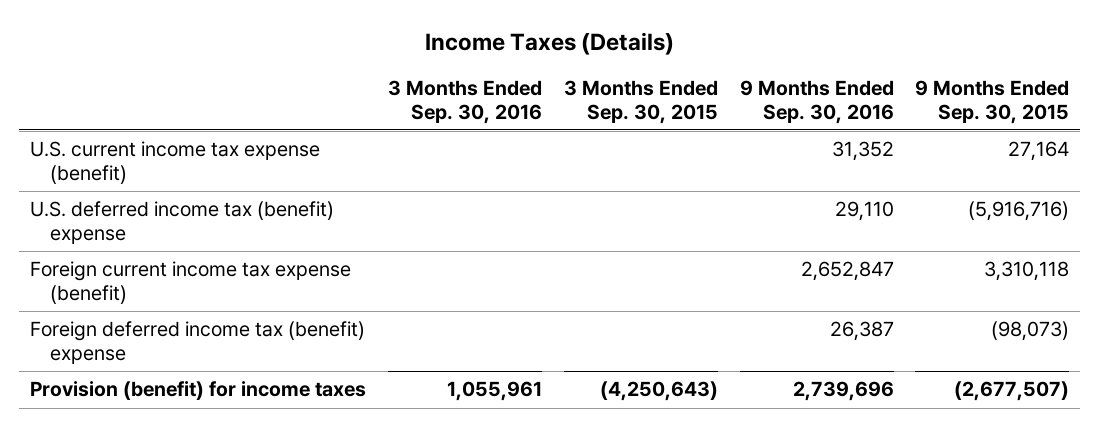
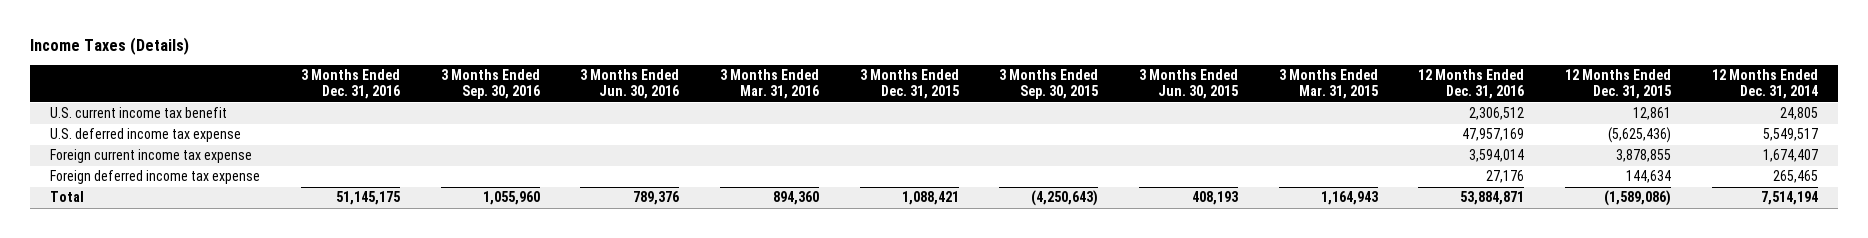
[739,79,894,124] 9 Months Ended Sep. 30, 2016 -> none
[915,79,1070,124] 9 Months Ended Sep. 30, 2015 -> none
none -> [300,69,400,100] 3 Months Ended Dec. 31, 2016
none -> [580,69,680,100] 3 Months Ended Jun. 30, 2016
none -> [720,69,820,100] 3 Months Ended Mar. 31, 2016
none -> [859,69,959,100] 3 Months Ended Dec. 31, 2015
none -> [1139,69,1239,100] 3 Months Ended Jun. 30, 2015
none -> [1278,69,1378,100] 3 Months Ended Mar. 31, 2015
none -> [1418,69,1525,100] 12 Months Ended Dec. 31, 2016
none -> [1565,69,1672,100] 12 Months Ended Dec. 31, 2015
none -> [1711,69,1818,100] 12 Months Ended Dec. 31, 2014
[29,381,366,401] Provision (benefit) for income taxes -> none
[29,141,320,185] U.S. current income tax expense (benefit) -> [50,107,228,119] U.S. current income tax benefit
[29,201,334,245] U.S. deferred income tax (benefit) expense -> [50,128,242,143] U.S. deferred income tax expense
[29,261,351,305] Foreign current income tax expense (benefit) -> [50,149,253,164] Foreign current income tax expense
[29,321,365,365] Foreign deferred income tax (benefit) expense -> [50,170,261,185] Foreign deferred income tax expense
none -> [50,191,85,203] Total

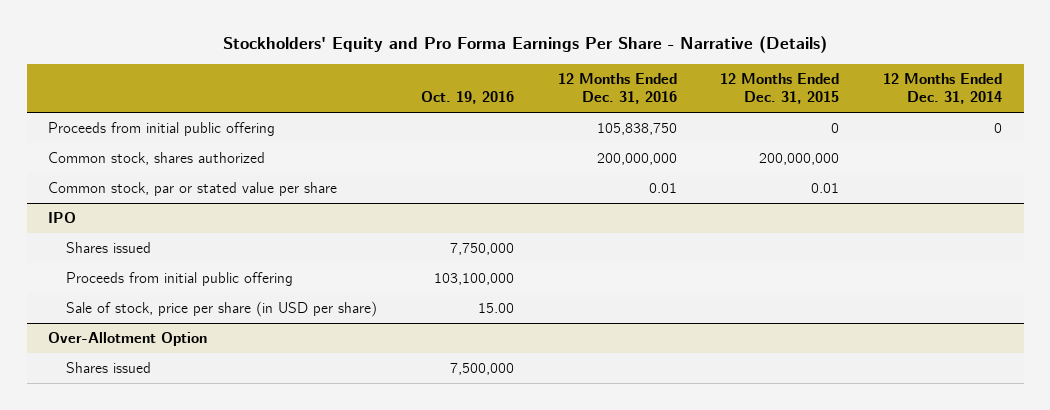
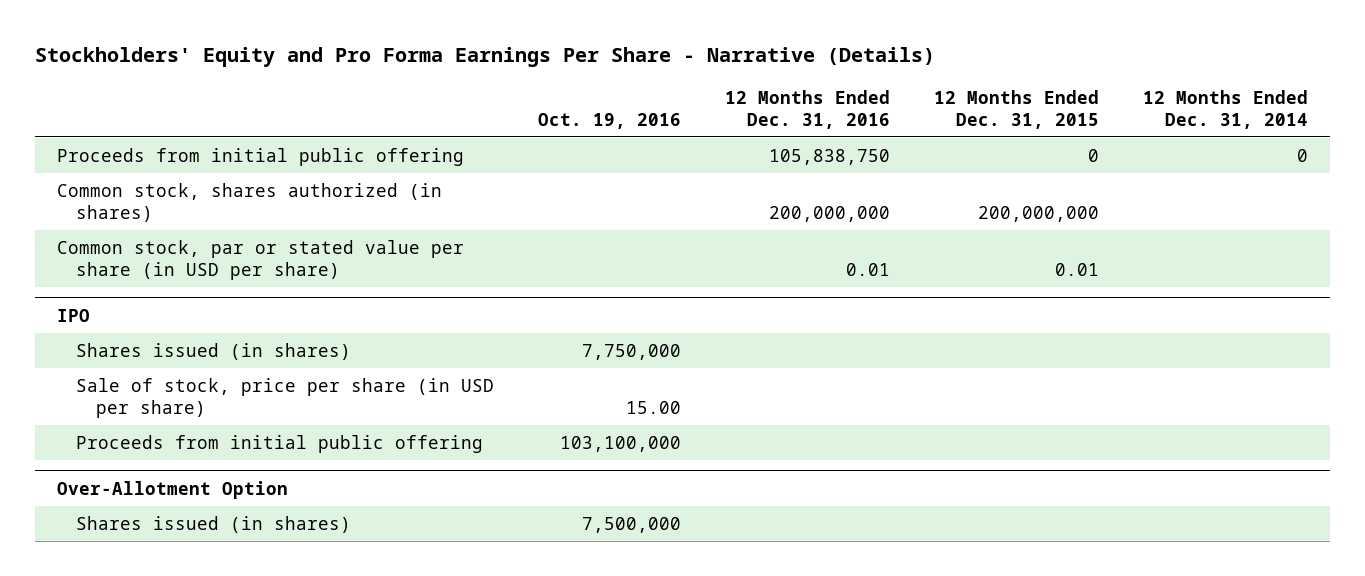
[48,151,266,165] Common stock, shares authorized -> [56,182,442,222] Common stock, shares authorized (in shares)
[48,181,338,196] Common stock, par or stated value per share -> [56,239,464,280] Common stock, par or stated value per share (in USD per share)
[66,241,152,253] Shares issued -> [76,342,352,360] Shares issued (in shares)
[66,271,294,286] Proceeds from initial public offering -> [76,434,484,453] Proceeds from initial public offering
[66,361,152,373] Shares issued -> [76,515,352,533] Shares issued (in shares)

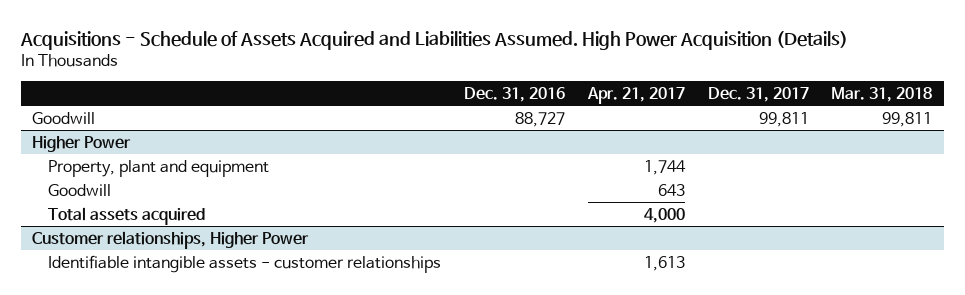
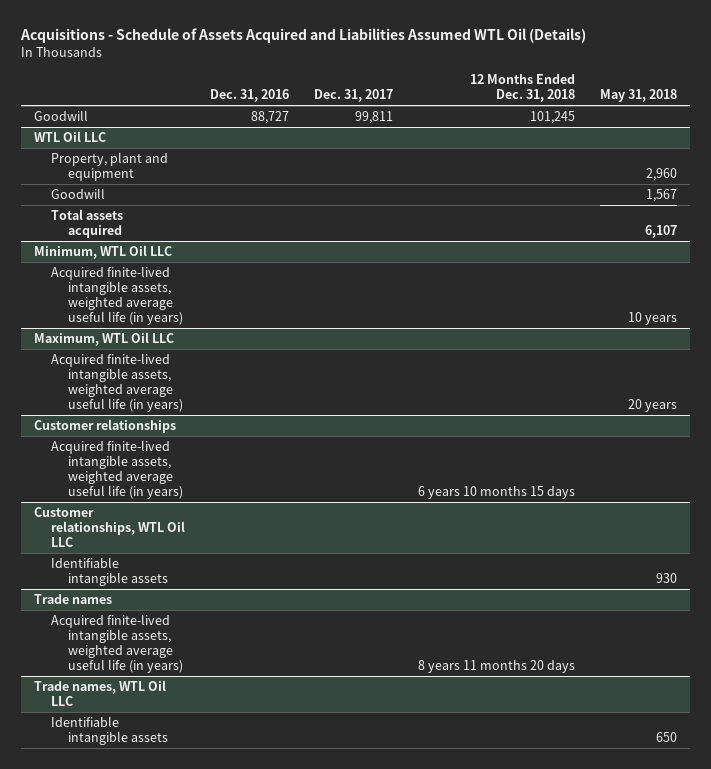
[19,30,848,50] Acquisitions - Schedule of Assets Acquired and Liabilities Assumed. High Power Acquisition (Details) -> [19,28,586,44] Acquisitions - Schedule of Assets Acquired and Liabilities Assumed WTL Oil (Details)
[586,87,685,105] Apr. 21, 2017 -> none
[831,87,933,103] Mar. 31, 2018 -> none
none -> [470,74,576,103] 12 Months Ended Dec. 31, 2018
none -> [600,89,678,103] May 31, 2018
[32,135,132,152] Higher Power -> none
[48,159,270,177] Property, plant and equipment -> none
[48,183,112,196] Goodwill -> none
[48,206,206,225] Total assets acquired -> none
[48,254,442,273] Identifiable intangible assets - customer relationships -> none
none -> [33,131,106,143] WTL Oil LLC
none -> [50,152,168,181] Property, plant and equipment
none -> [50,188,105,200] Goodwill
none -> [50,209,123,238] Total assets acquired
none -> [33,245,172,260] Minimum, WTL Oil LLC
none -> [50,266,184,325] Acquired finite-lived intangible assets, weighted average useful life (in years)
none -> [33,332,174,347] Maximum, WTL Oil LLC
none -> [50,353,184,412] Acquired finite-lived intangible assets, weighted average useful life (in years)
[32,230,310,249] Customer relationships, Higher Power -> [33,419,176,434] Customer relationships
none -> [50,440,184,499] Acquired finite-lived intangible assets, weighted average useful life (in years)
none -> [33,507,185,547] Customer relationships, WTL Oil LLC
none -> [50,557,169,586] Identifiable intangible assets
none -> [33,594,112,605] Trade names
none -> [50,614,184,673] Acquired finite-lived intangible assets, weighted average useful life (in years)
none -> [33,680,166,706] Trade names, WTL Oil LLC
none -> [50,716,169,745] Identifiable intangible assets

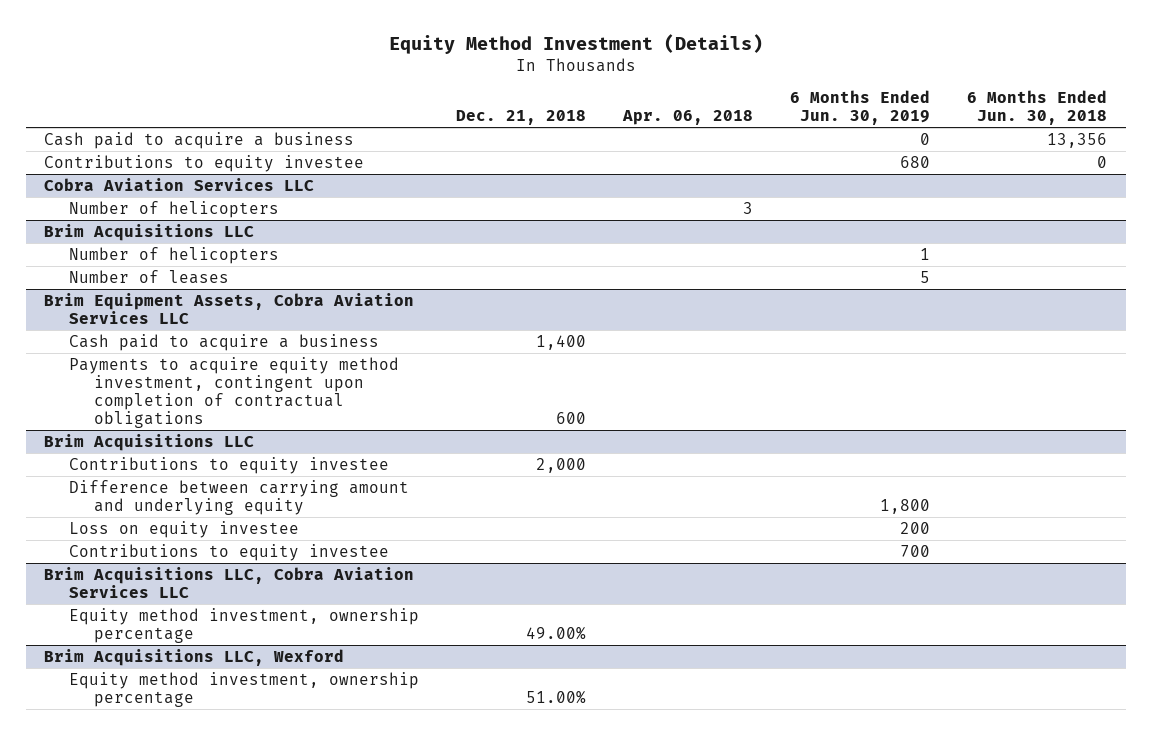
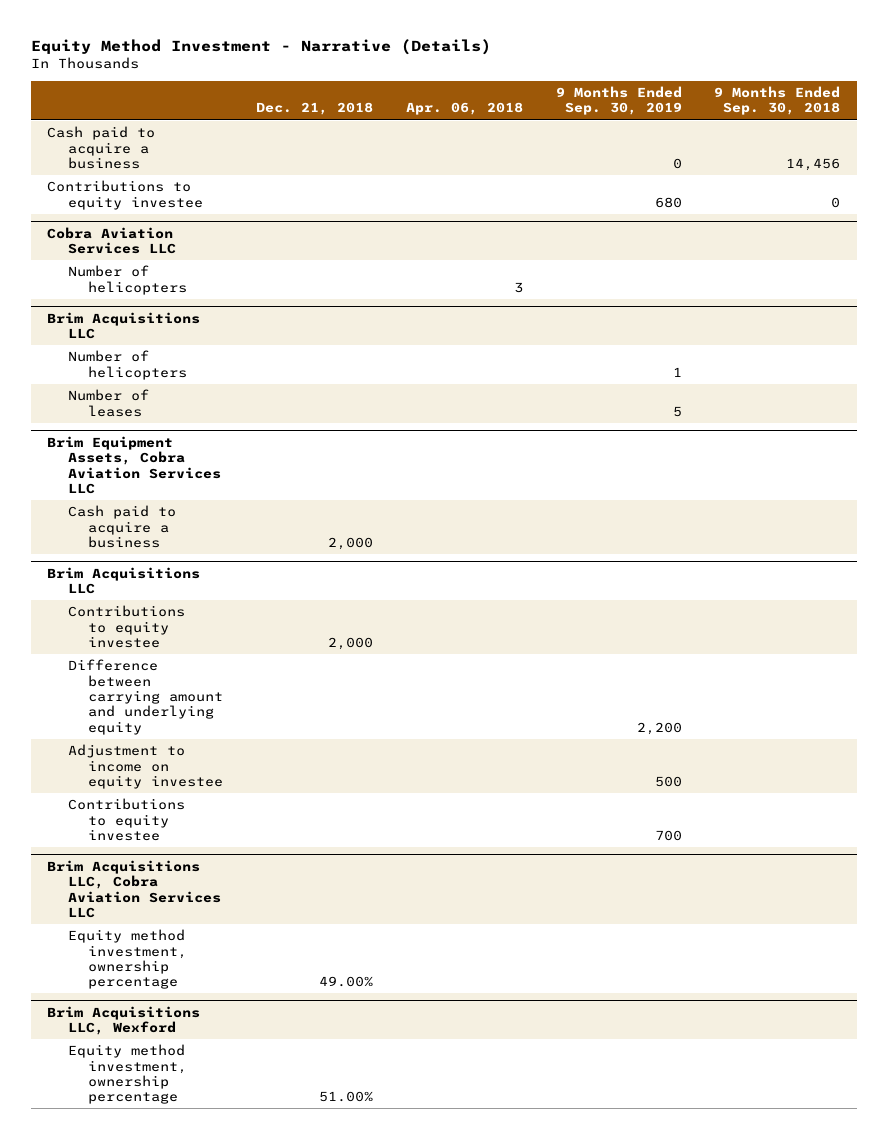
[388,33,763,54] Equity Method Investment (Details) -> [31,38,492,55] Equity Method Investment - Narrative (Details)
[790,90,931,126] 6 Months Ended Jun. 30, 2019 -> none
[967,90,1108,126] 6 Months Ended Jun. 30, 2018 -> none
none -> [555,86,682,116] 9 Months Ended Sep. 30, 2019
none -> [714,86,841,116] 9 Months Ended Sep. 30, 2018
[68,356,399,428] Payments to acquire equity method investment, contingent upon completion of contractual obligations -> none
[536,334,587,350] 1,400 -> [327,536,373,550] 2,000
[68,520,299,538] Loss on equity investee -> [67,744,223,789] Adjustment to income on equity investee

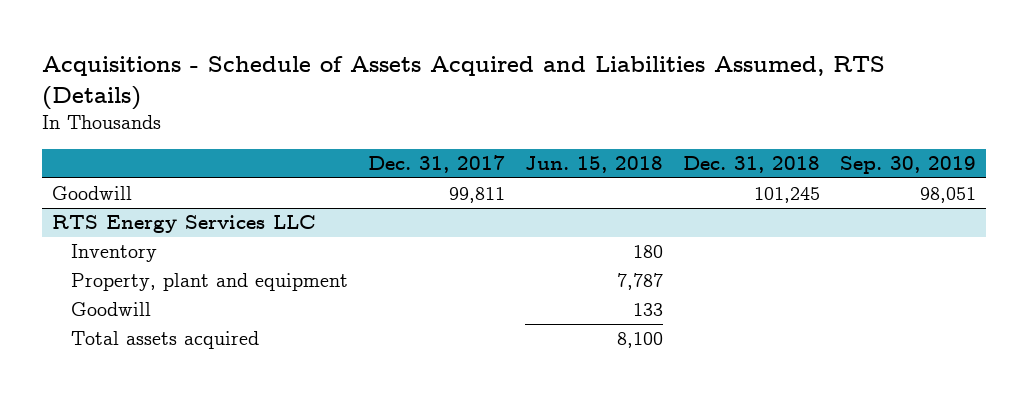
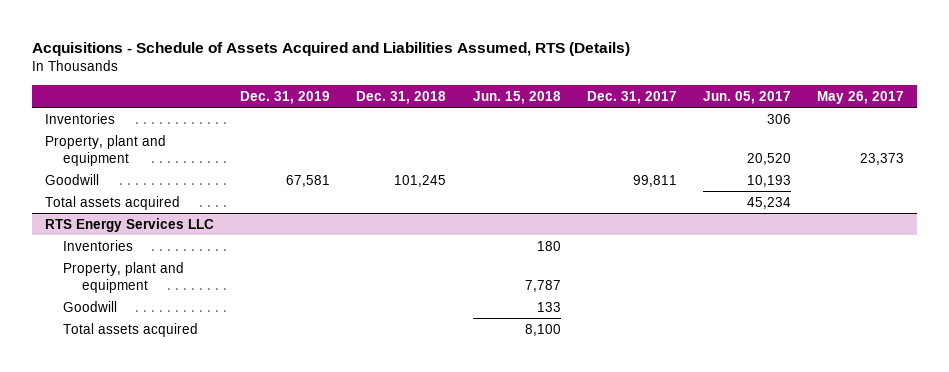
[840,155,977,174] Sep. 30, 2019 -> none
none -> [240,90,331,104] Dec. 31, 2019
none -> [702,90,791,104] Jun. 05, 2017
none -> [817,90,905,104] May 26, 2017
none -> [44,112,115,124] Inventories
none -> [44,134,166,166] Property, plant and equipment
none -> [44,195,180,210] Total assets acquired
[71,244,158,263] Inventory -> [63,239,134,251] Inventories

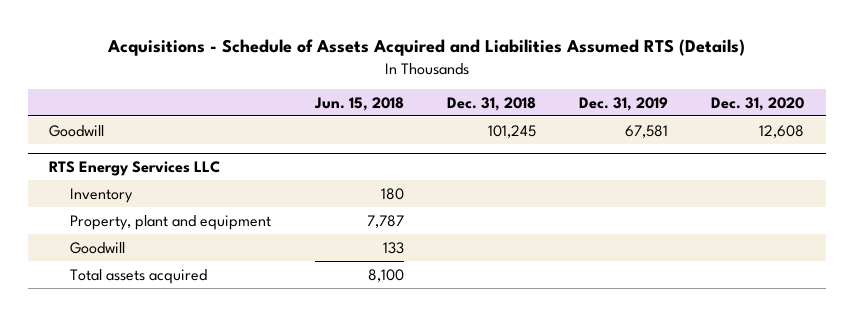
[31,41,630,56] Acquisitions - Schedule of Assets Acquired and Liabilities Assumed, RTS (Details) -> [106,39,745,57] Acquisitions - Schedule of Assets Acquired and Liabilities Assumed RTS (Details)
[586,90,677,104] Dec. 31, 2017 -> none
[702,90,791,104] Jun. 05, 2017 -> none
[817,90,905,104] May 26, 2017 -> none
none -> [710,96,804,111] Dec. 31, 2020
[44,112,115,124] Inventories -> none
[44,134,166,166] Property, plant and equipment -> none
[44,195,180,210] Total assets acquired -> none
[63,239,134,251] Inventories -> [70,187,134,203] Inventory

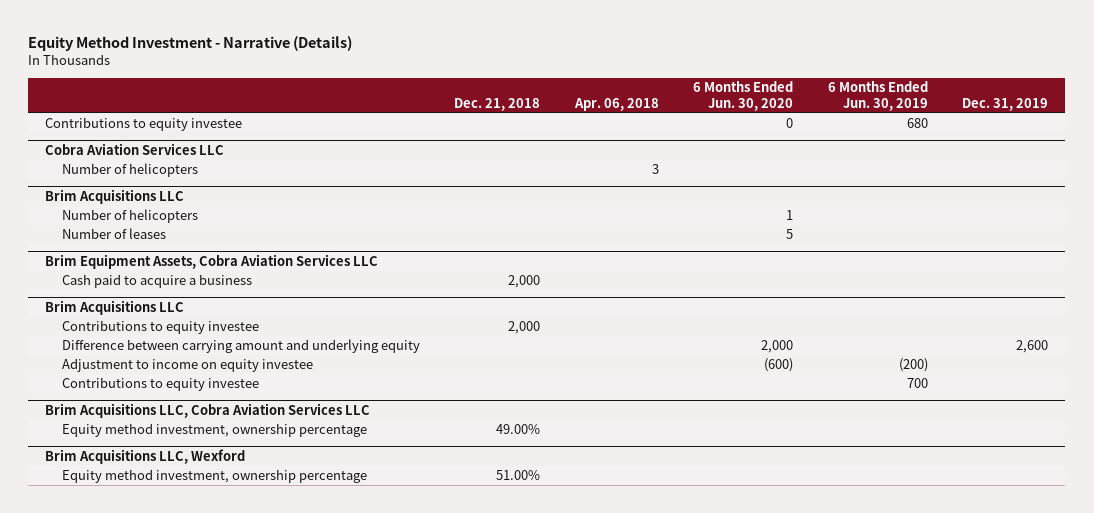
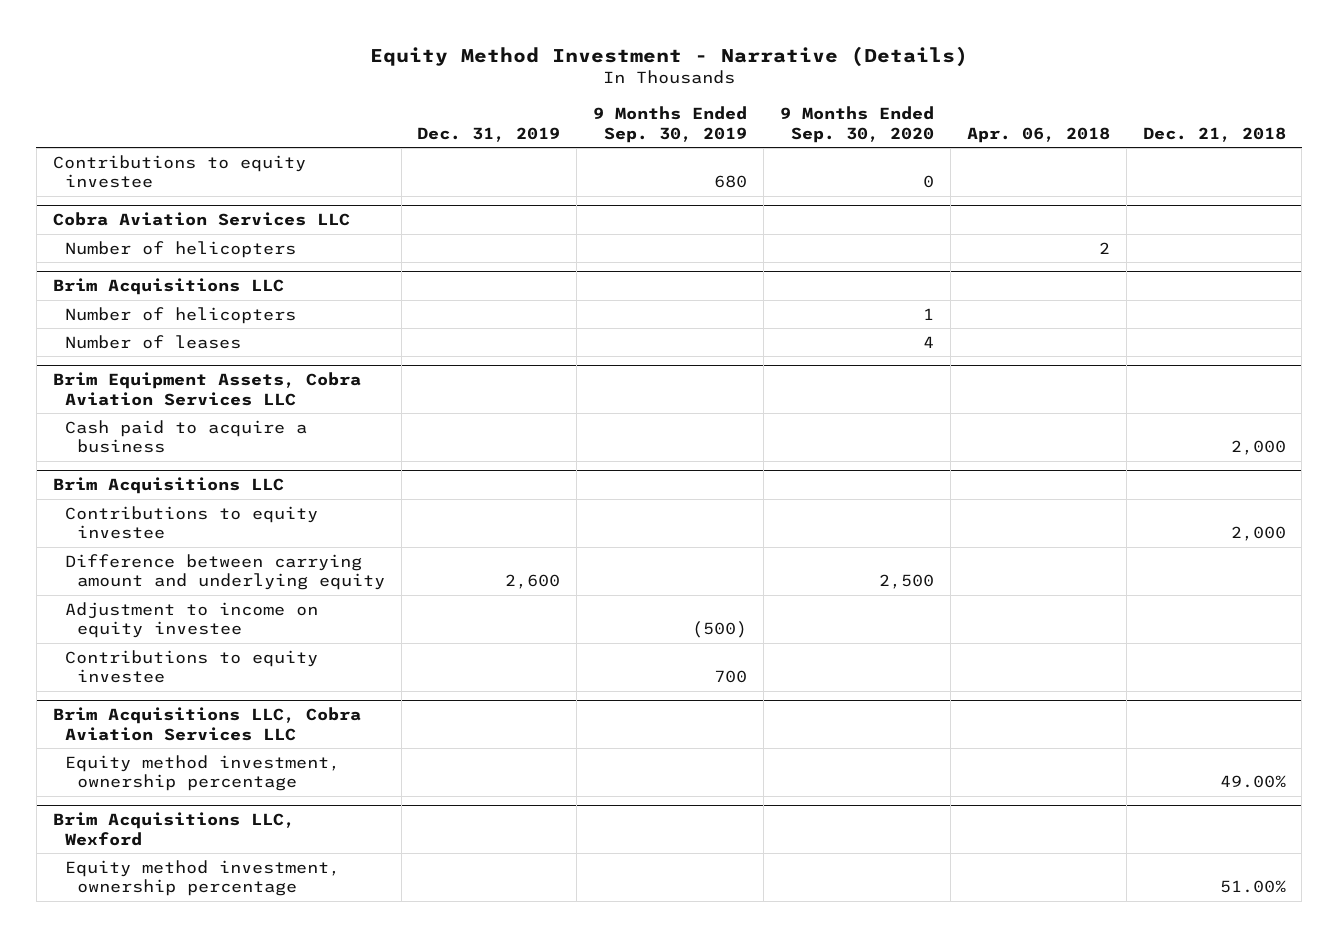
[693,81,794,111] 6 Months Ended Jun. 30, 2020 -> none
[827,81,928,111] 6 Months Ended Jun. 30, 2019 -> none
none -> [593,106,748,143] 9 Months Ended Sep. 30, 2019
none -> [780,106,935,143] 9 Months Ended Sep. 30, 2020
[651,164,659,175] 3 -> [1098,241,1110,254] 2

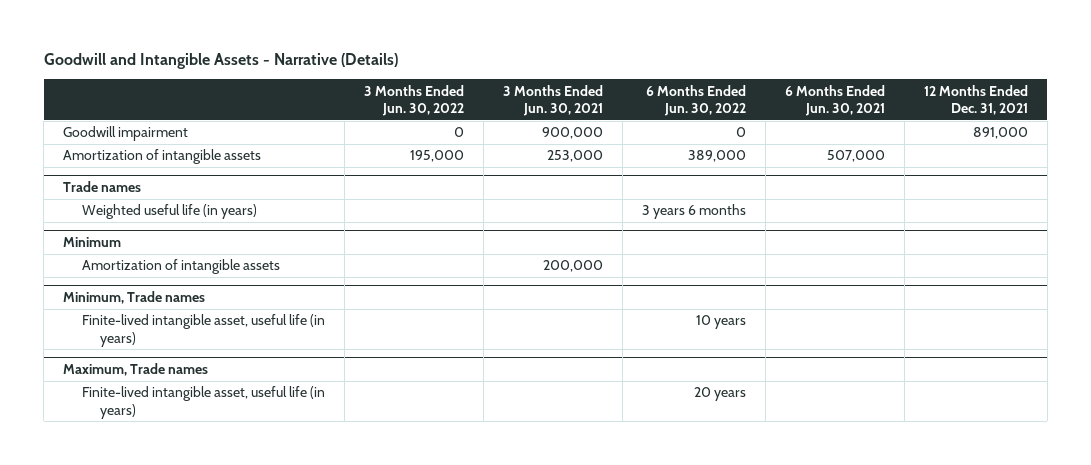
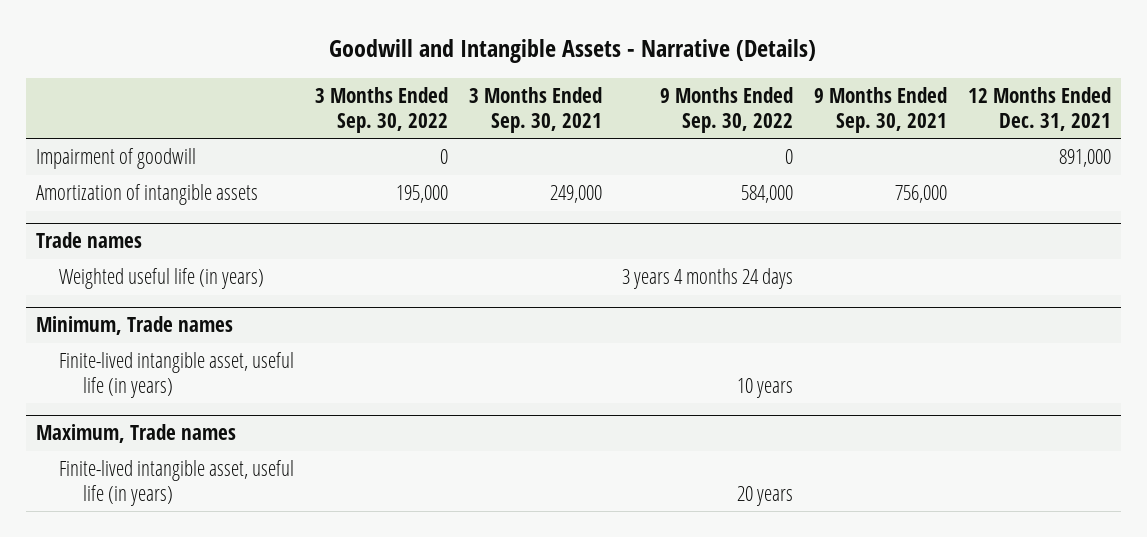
[363,84,464,116] 3 Months Ended Jun. 30, 2022 -> none
[502,84,603,116] 3 Months Ended Jun. 30, 2021 -> none
[645,84,746,116] 6 Months Ended Jun. 30, 2022 -> none
[784,84,885,116] 6 Months Ended Jun. 30, 2021 -> none
none -> [315,86,449,133] 3 Months Ended Sep. 30, 2022
none -> [468,86,602,133] 3 Months Ended Sep. 30, 2021
none -> [660,86,794,133] 9 Months Ended Sep. 30, 2022
none -> [814,86,948,133] 9 Months Ended Sep. 30, 2021
[63,126,189,142] Goodwill impairment -> [35,148,196,170] Impairment of goodwill
[63,237,122,248] Minimum -> none
[81,259,280,275] Amortization of intangible assets -> none

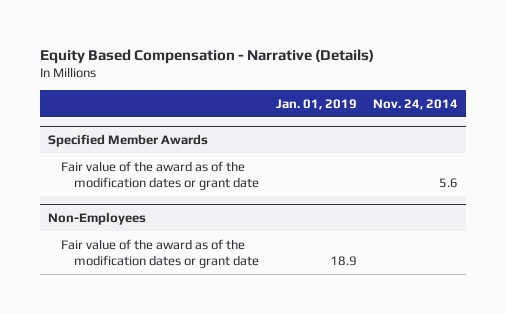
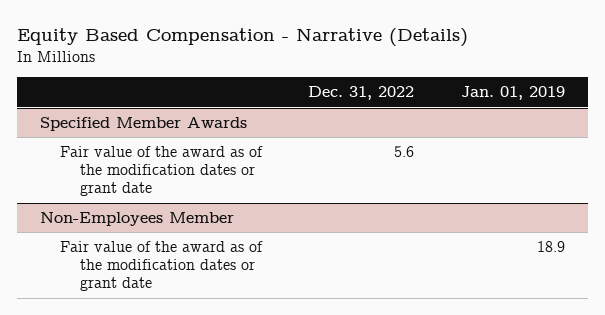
[372,98,458,110] Nov. 24, 2014 -> none
none -> [308,86,415,101] Dec. 31, 2022
[47,211,146,225] Non-Employees -> [39,212,234,227] Non-Employees Member

